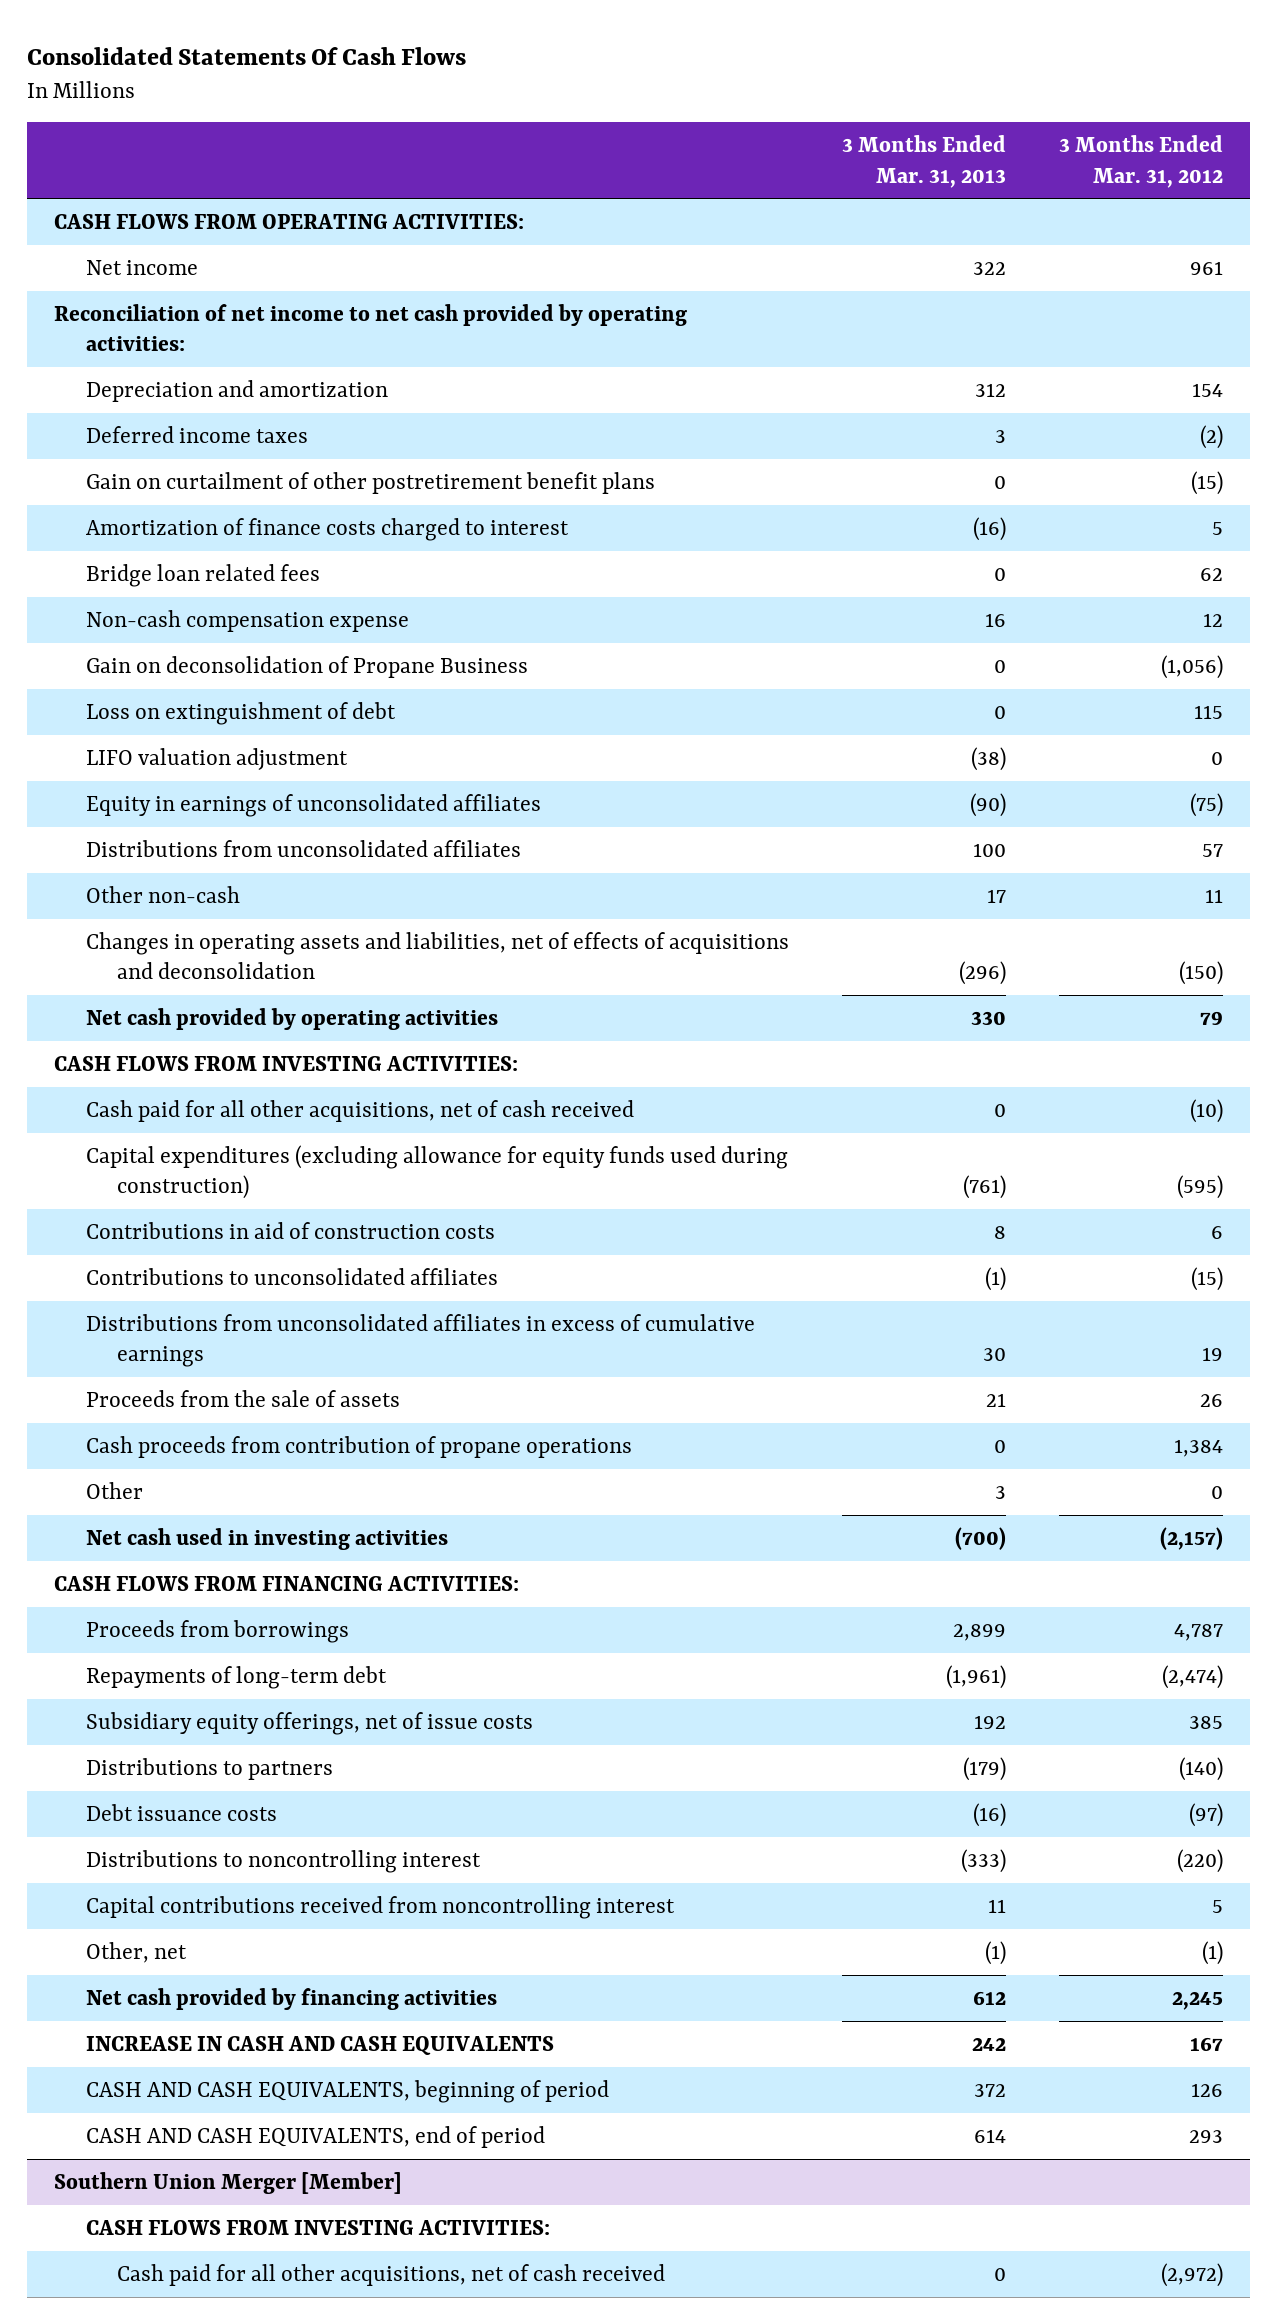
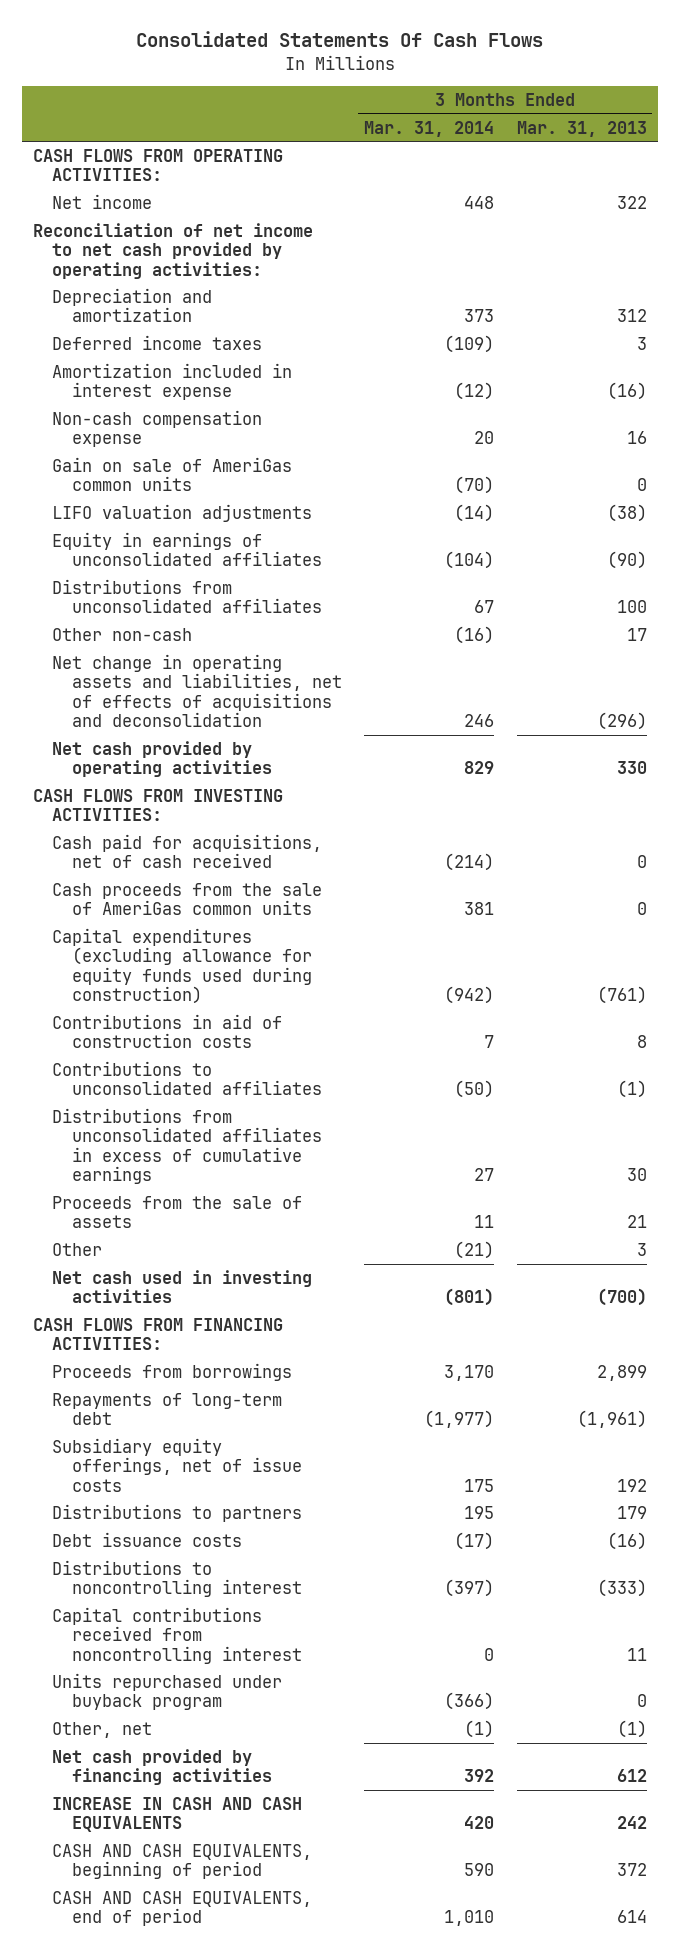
[1058,134,1223,188] 3 Months Ended Mar. 31, 2012 -> none
none -> [364,120,495,137] Mar. 31, 2014
[85,471,655,494] Gain on curtailment of other postretirement benefit plans -> none
[85,563,320,587] Bridge loan related fees -> none
[85,517,569,541] Amortization of finance costs charged to interest -> [52,362,293,401] Amortization included in interest expense
[85,655,528,678] Gain on deconsolidation of Propane Business -> none
[85,701,396,725] Loss on extinguishment of debt -> none
none -> [52,456,293,492] Gain on sale of AmeriGas common units
[85,747,348,770] LIFO valuation adjustment -> [52,503,313,522] LIFO valuation adjustments
[85,931,789,980] Changes in operating assets and liabilities, net of effects of acquisitions and deconsolidation -> [52,653,342,727] Net change in operating assets and liabilities, net of effects of acquisitions and deconsolidation
[85,1099,634,1122] Cash paid for all other acquisitions, net of cash received -> [52,833,323,869] Cash paid for acquisitions, net of cash received
none -> [52,882,323,916] Cash proceeds from the sale of AmeriGas common units
[85,1435,632,1458] Cash proceeds from contribution of propane operations -> none
[962,1756,1006,1781] (179) -> [616,1505,647,1519] 179
none -> [52,1672,283,1711] Units repurchased under buyback program
[53,2171,402,2194] Southern Union Merger [Member] -> none
[85,2219,550,2235] CASH FLOWS FROM INVESTING ACTIVITIES: -> none
[117,2263,666,2286] Cash paid for all other acquisitions, net of cash received -> none

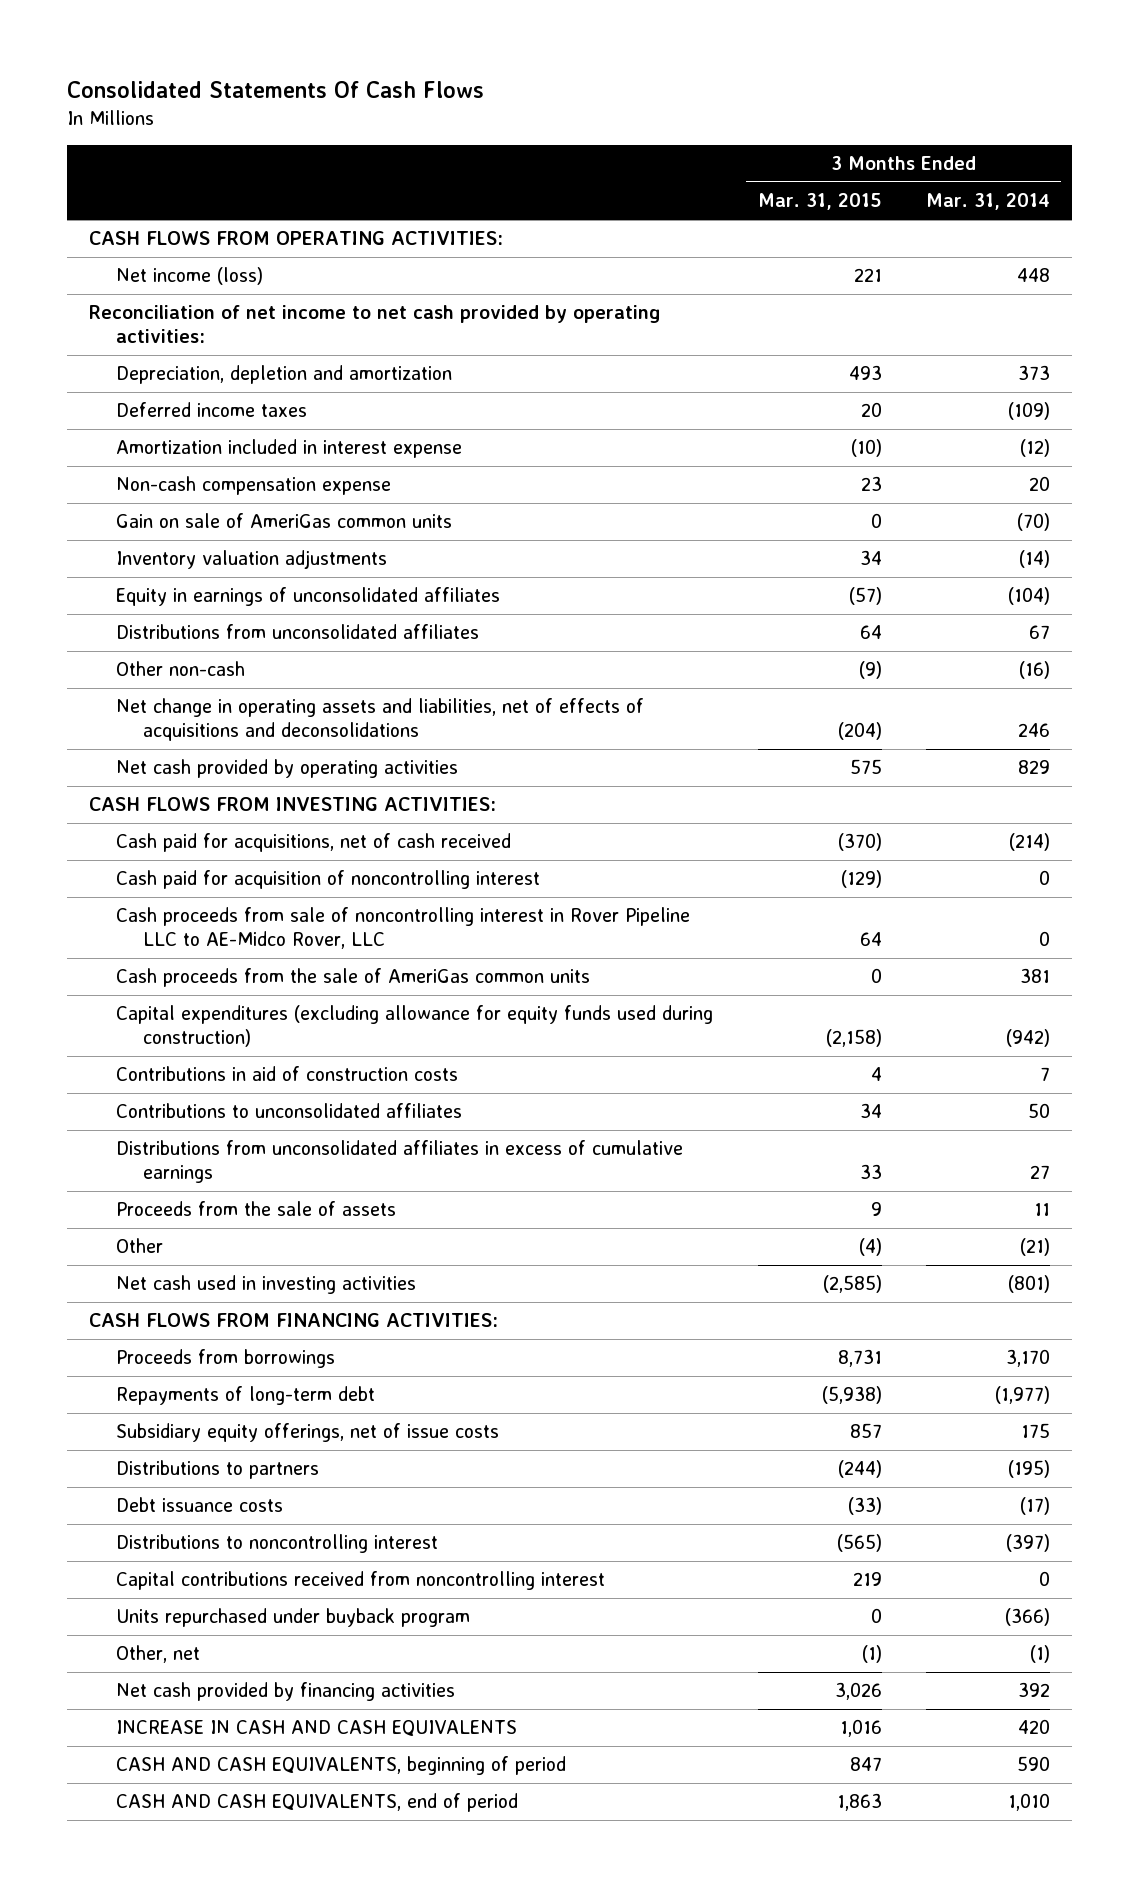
[516,120,647,137] Mar. 31, 2013 -> none
none -> [757,193,882,211] Mar. 31, 2015
[52,193,153,209] Net income -> [116,267,264,286] Net income (loss)
[52,287,213,323] Depreciation and amortization -> [116,365,453,385] Depreciation, depletion and amortization
[52,503,313,522] LIFO valuation adjustments -> [116,550,388,570] Inventory valuation adjustments
[52,653,342,727] Net change in operating assets and liabilities, net of effects of acquisitions and deconsolidation -> [116,698,645,741] Net change in operating assets and liabilities, net of effects of acquisitions and deconsolidations
none -> [116,870,541,890] Cash paid for acquisition of noncontrolling interest
none -> [116,907,691,949] Cash proceeds from sale of noncontrolling interest in Rover Pipeline LLC to AE-Midco Rover, LLC
[454,1080,495,1099] (50) -> [1027,1103,1050,1119] 50
[464,1505,495,1519] 195 -> [1007,1460,1050,1479] (195)

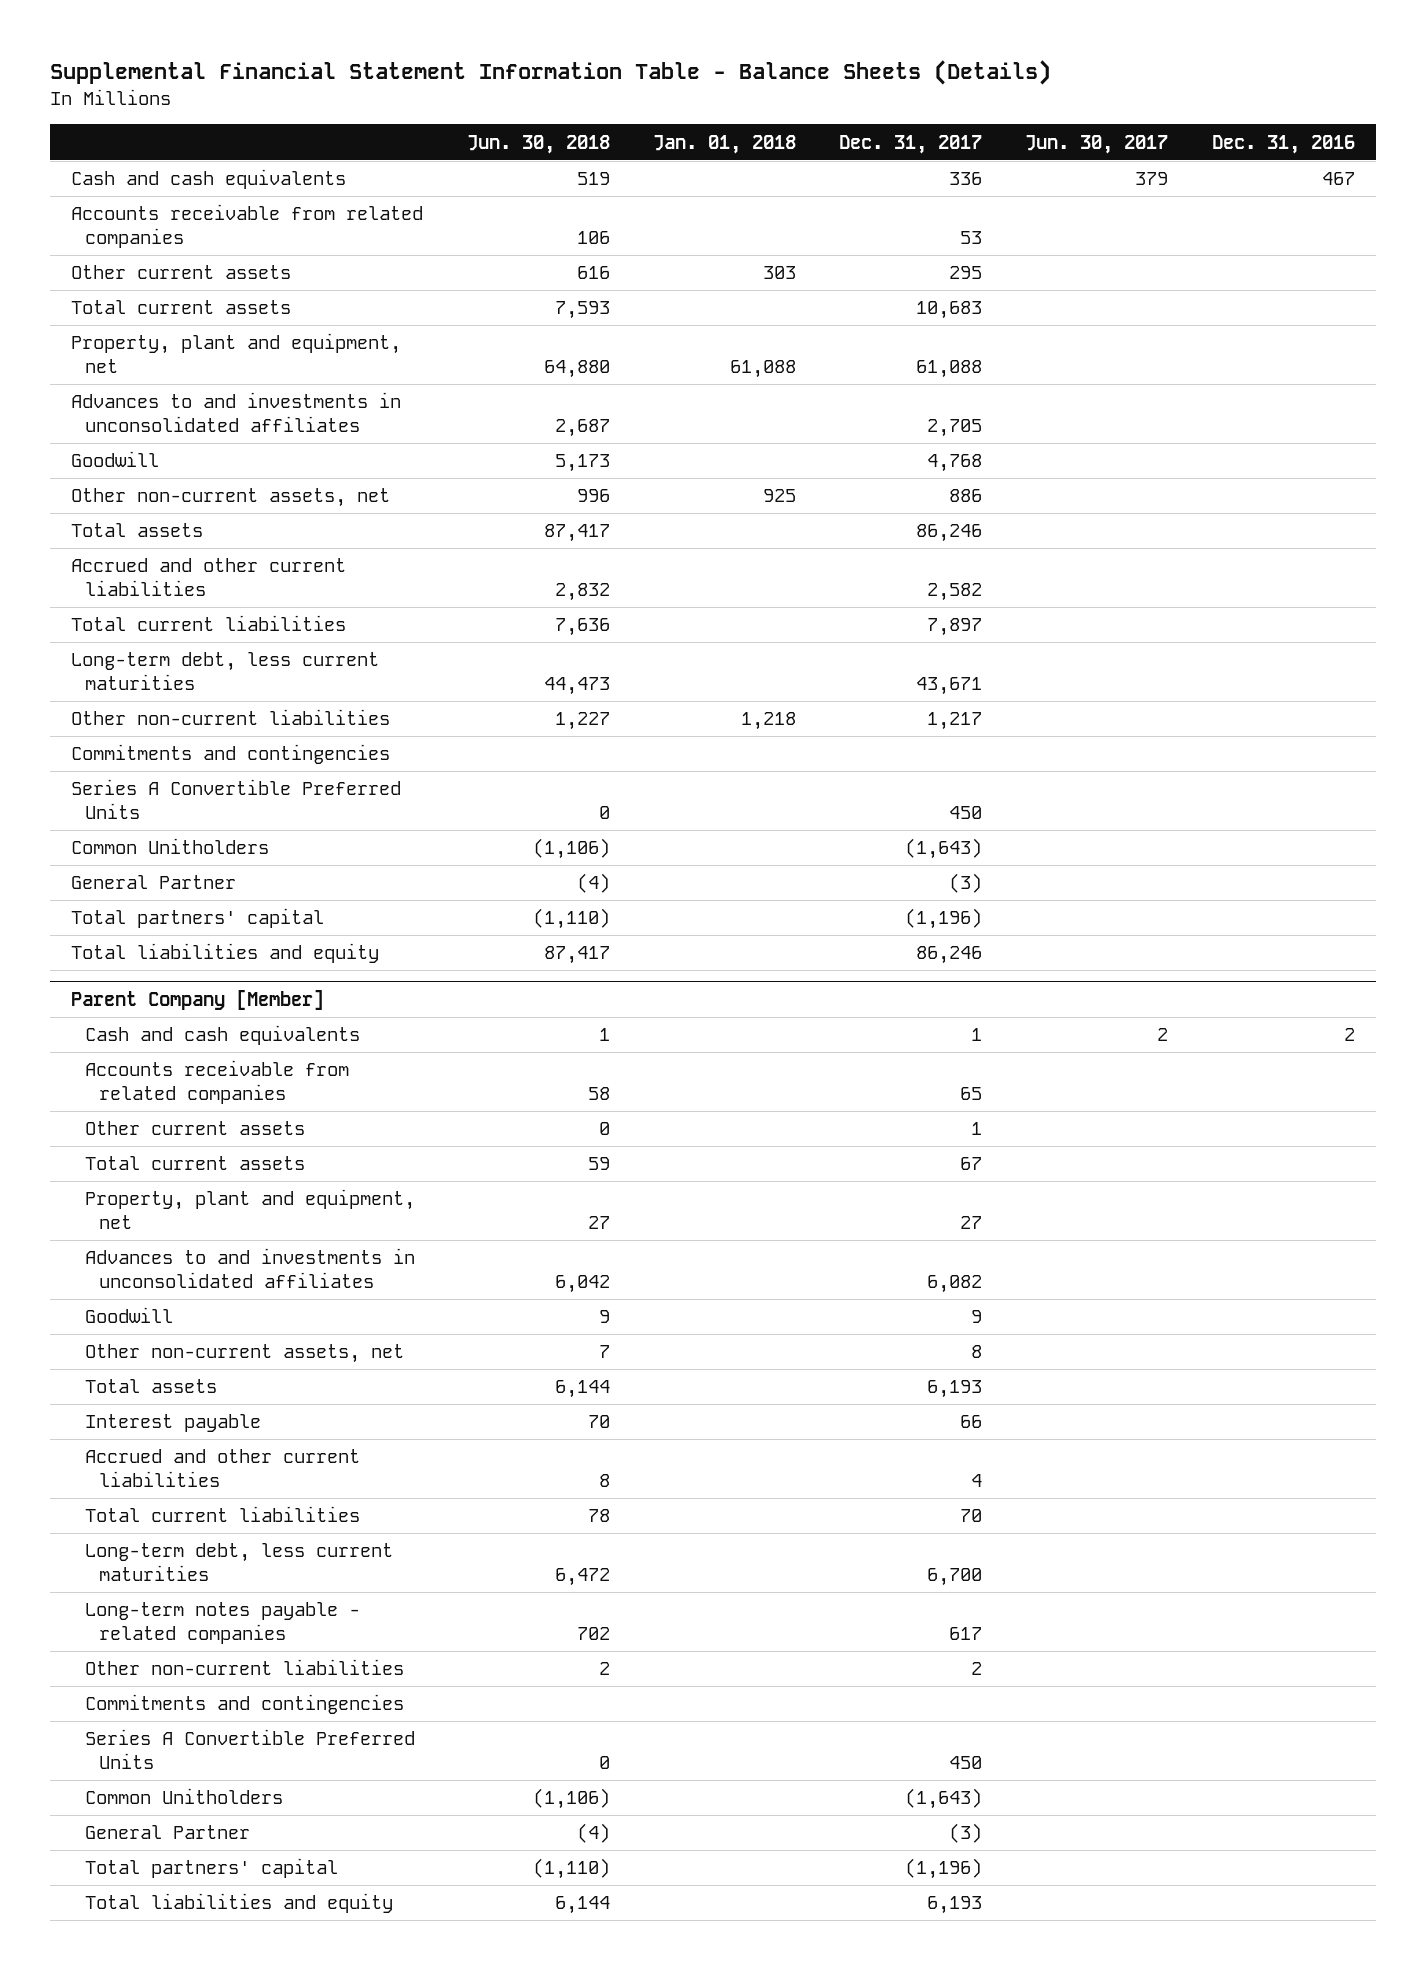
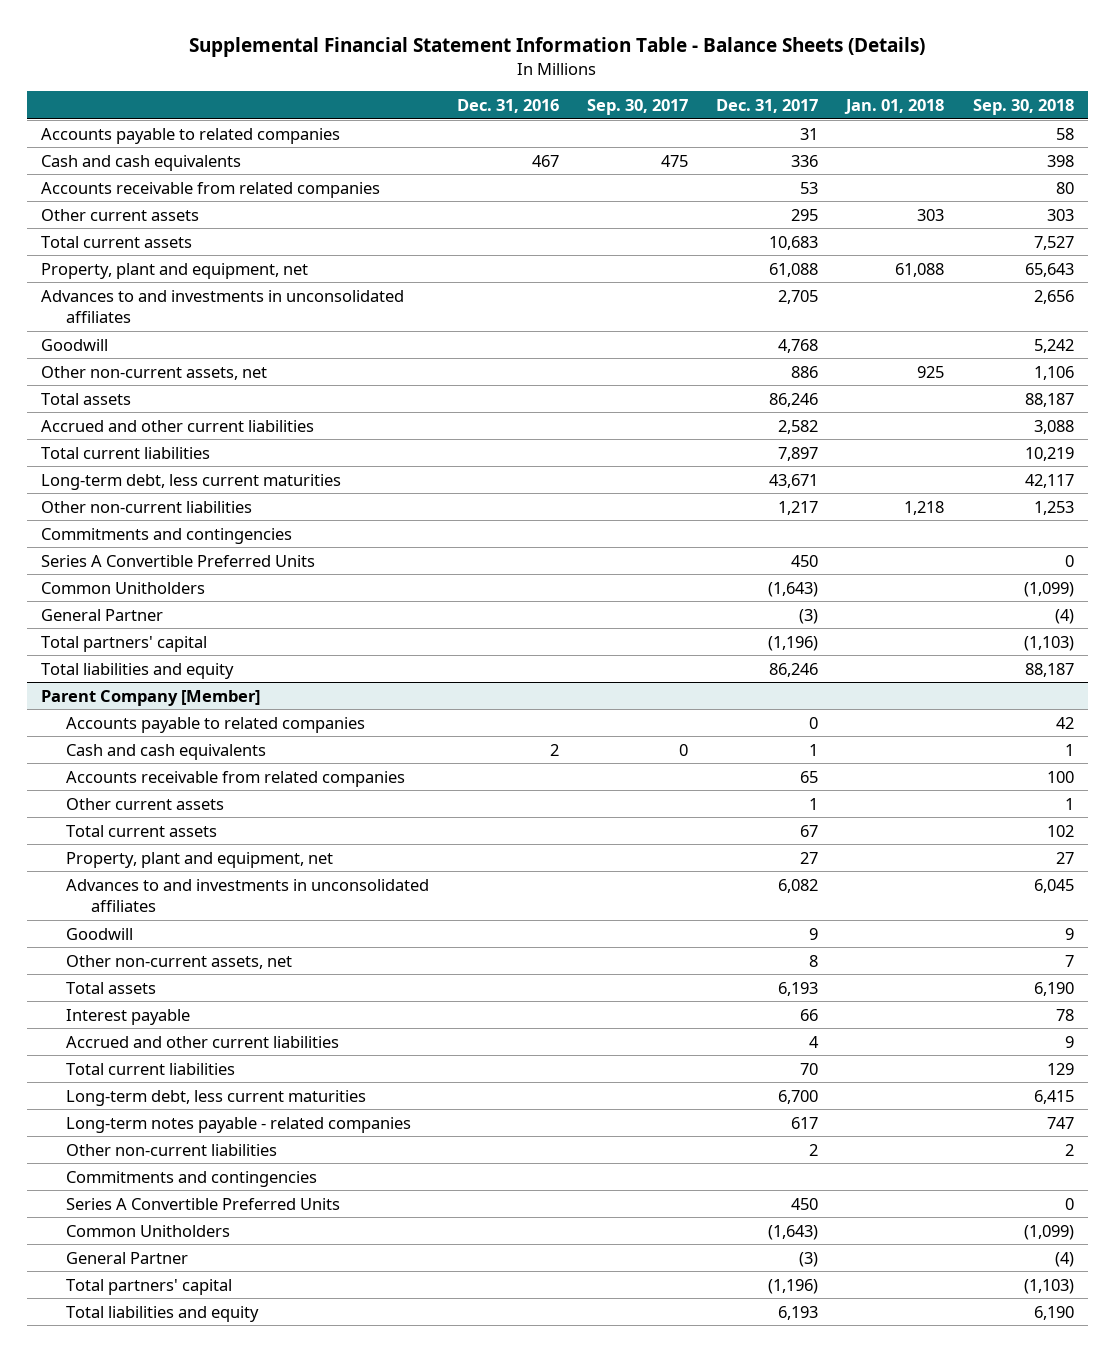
[466,134,610,154] Jun. 30, 2018 -> none
[1025,134,1169,154] Jun. 30, 2017 -> none
none -> [587,99,689,116] Sep. 30, 2017
none -> [972,99,1074,116] Sep. 30, 2018
none -> [40,127,340,144] Accounts payable to related companies
none -> [65,716,365,733] Accounts payable to related companies

